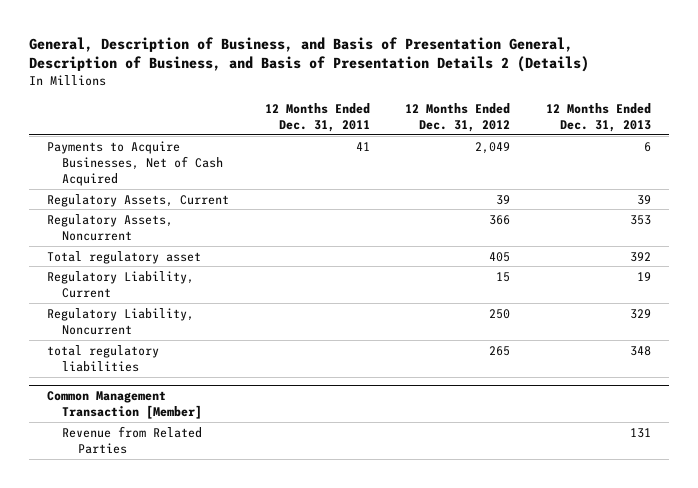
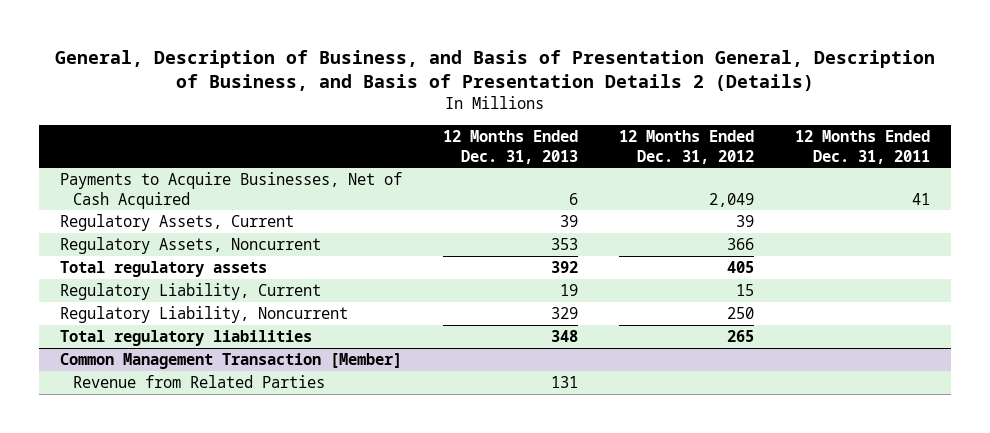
[46,250,201,264] Total regulatory asset -> [59,261,267,278] Total regulatory assets
[46,344,159,372] total regulatory liabilities -> [59,330,312,347] Total regulatory liabilities

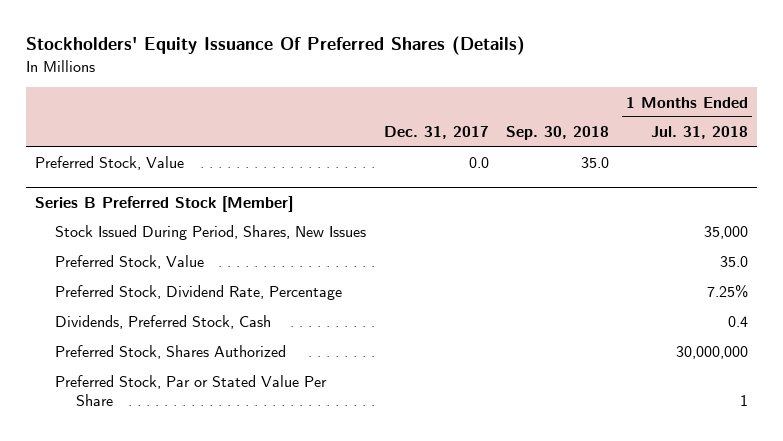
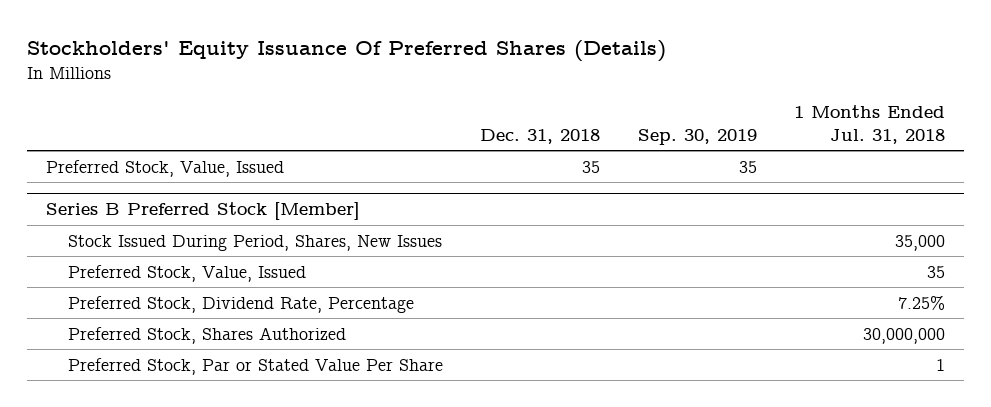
[383,126,489,140] Dec. 31, 2017 -> none
[505,126,609,141] Sep. 30, 2018 -> none
none -> [480,128,601,144] Dec. 31, 2018
none -> [637,128,757,145] Sep. 30, 2019
[34,156,184,171] Preferred Stock, Value -> [45,159,284,177] Preferred Stock, Value, Issued
[55,255,205,270] Preferred Stock, Value -> [67,264,306,282] Preferred Stock, Value, Issued
[720,256,749,268] 35.0 -> [927,265,946,278] 35
[55,315,272,330] Dividends, Preferred Stock, Cash -> none

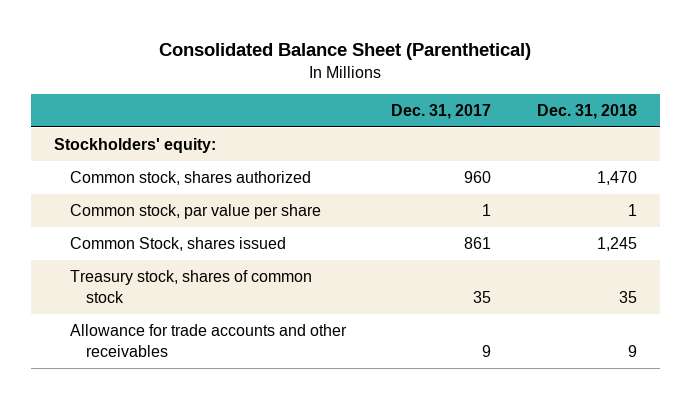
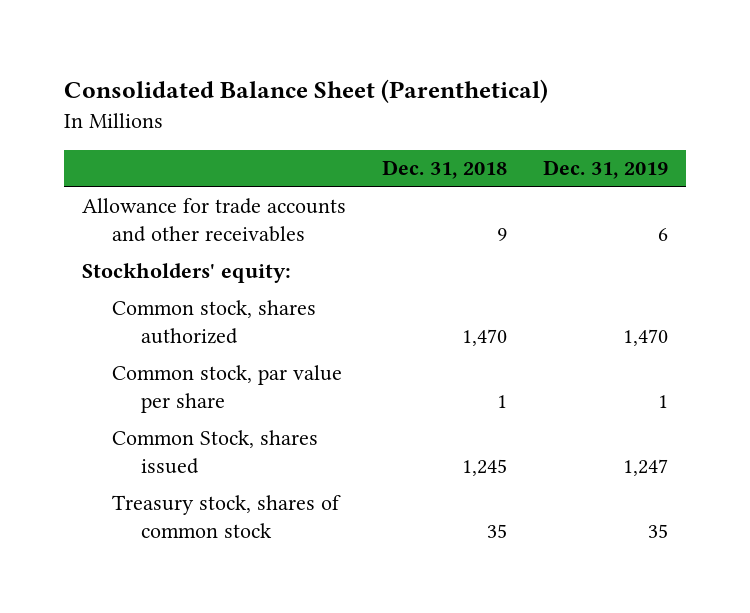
[391,104,492,120] Dec. 31, 2017 -> none
none -> [543,160,669,180] Dec. 31, 2019
[69,324,347,357] Allowance for trade accounts and other receivables -> [82,197,347,242] Allowance for trade accounts and other receivables

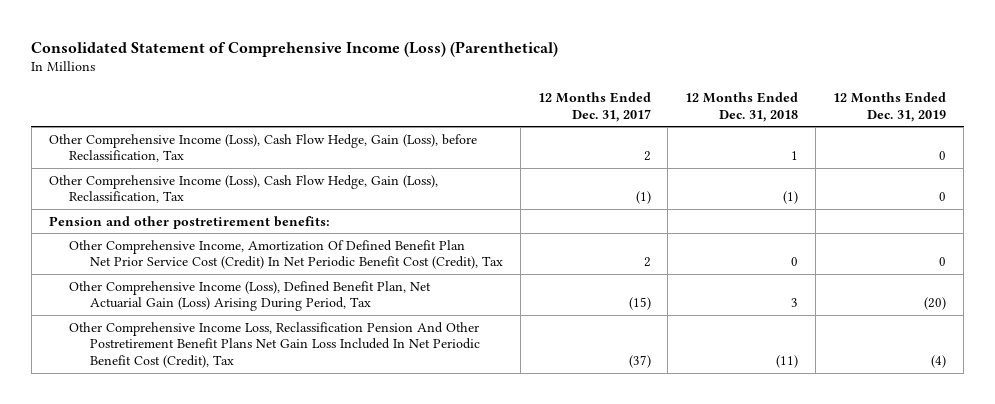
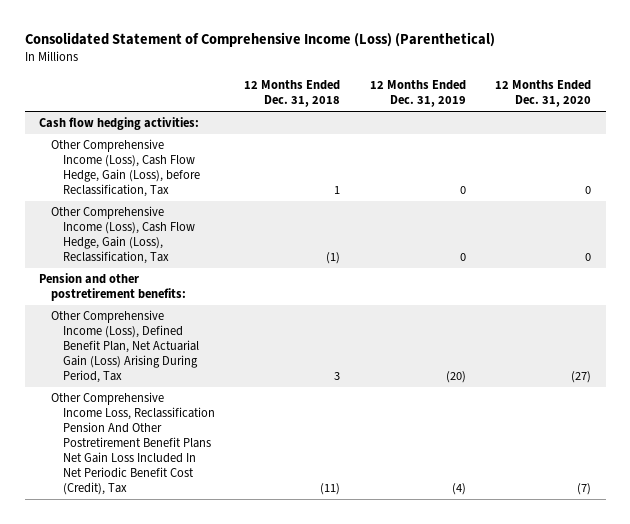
[537,91,651,122] 12 Months Ended Dec. 31, 2017 -> none
none -> [495,80,592,108] 12 Months Ended Dec. 31, 2020
none -> [39,117,200,131] Cash flow hedging activities:
[69,239,503,270] Other Comprehensive Income, Amortization Of Defined Benefit Plan Net Prior Service Cost (Credit) In Net Periodic Benefit Cost (Credit), Tax -> none

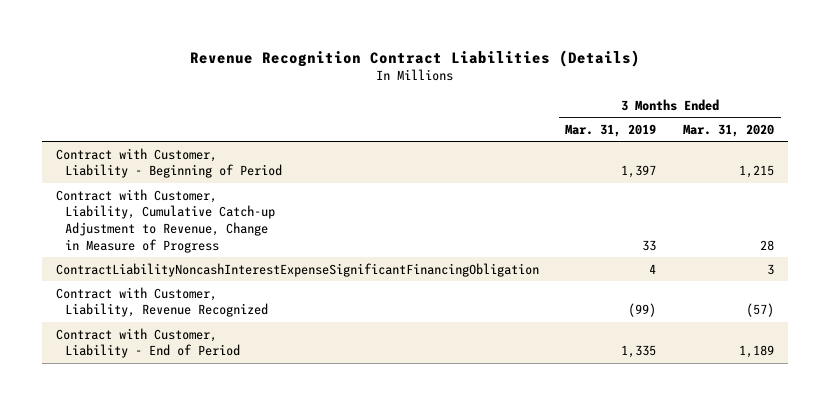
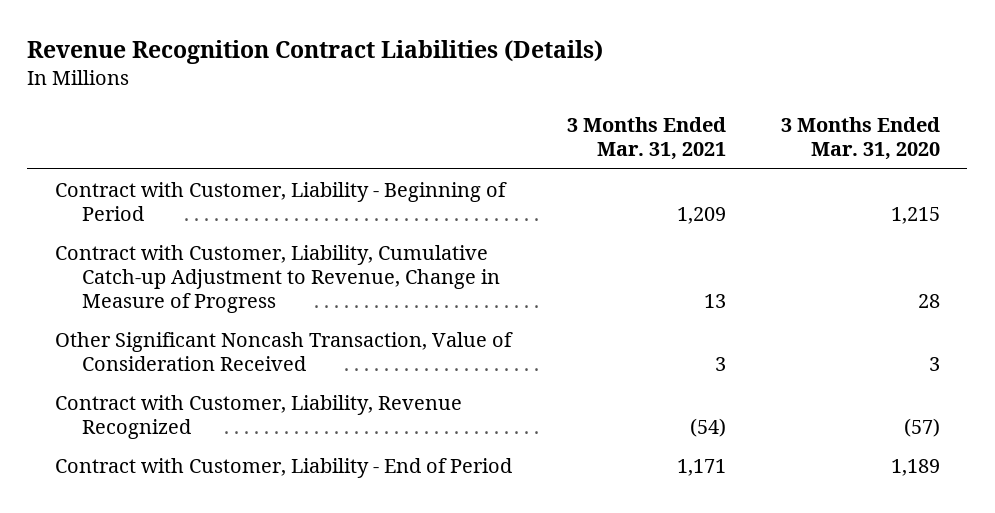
[565,123,657,137] Mar. 31, 2019 -> none
none -> [566,117,726,161] 3 Months Ended Mar. 31, 2021
[55,262,539,277] ContractLiabilityNoncashInterestExpenseSignificantFinancingObligation -> none
none -> [54,331,513,371] Other Significant Noncash Transaction, Value of Consideration Received

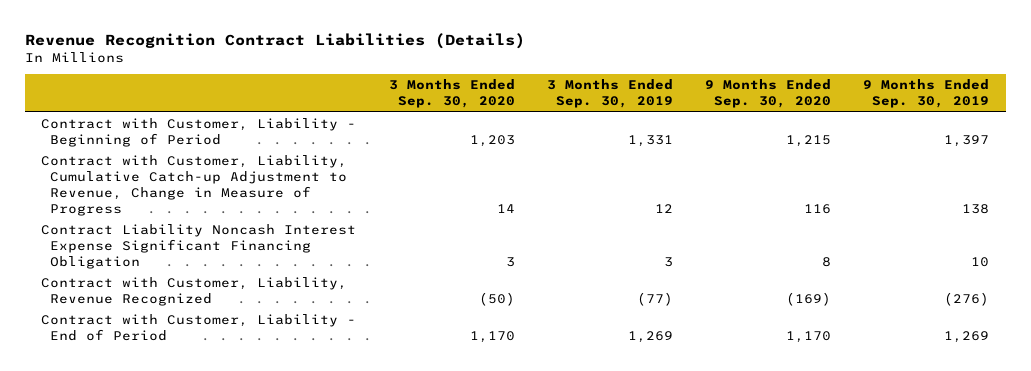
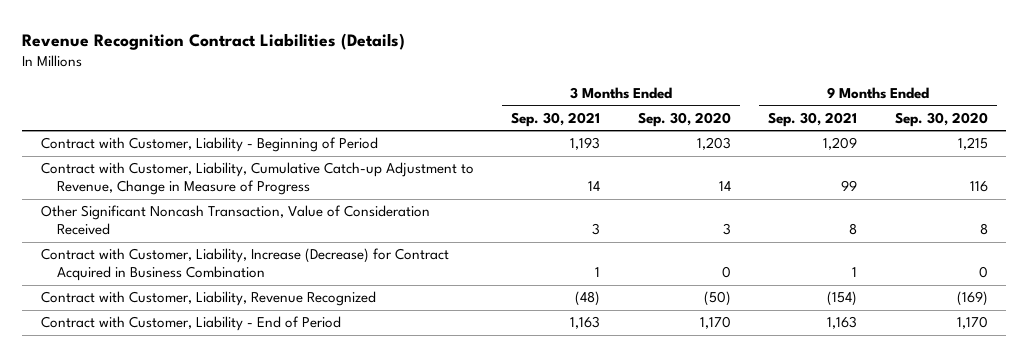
[546,79,673,109] 3 Months Ended Sep. 30, 2019 -> none
[863,79,990,109] 9 Months Ended Sep. 30, 2019 -> none
none -> [511,111,601,127] Sep. 30, 2021
none -> [768,111,858,127] Sep. 30, 2021
[41,224,357,269] Contract Liability Noncash Interest Expense Significant Financing Obligation -> none
none -> [41,205,431,236] Other Significant Noncash Transaction, Value of Consideration Received
none -> [41,248,450,282] Contract with Customer, Liability, Increase (Decrease) for Contract Acquired in Business Combination

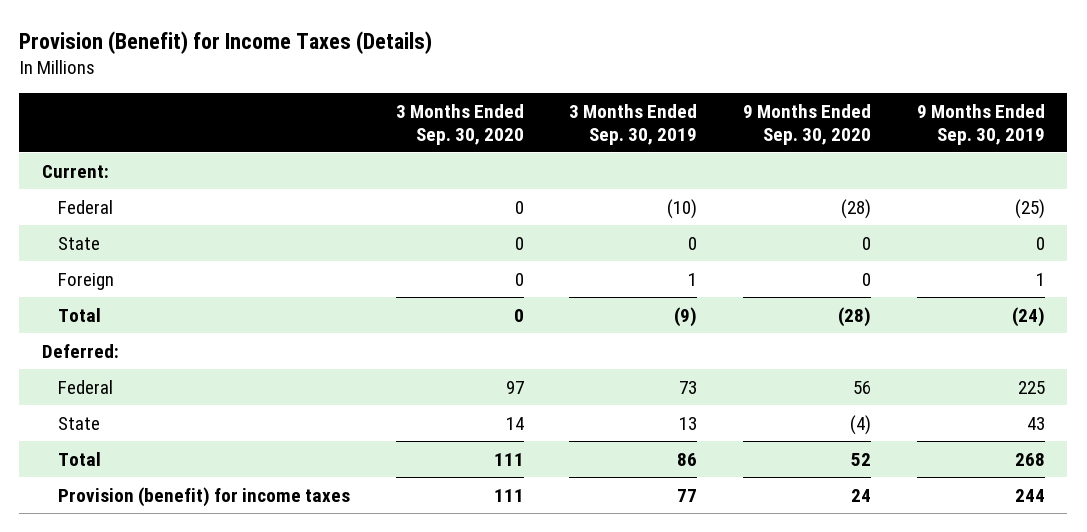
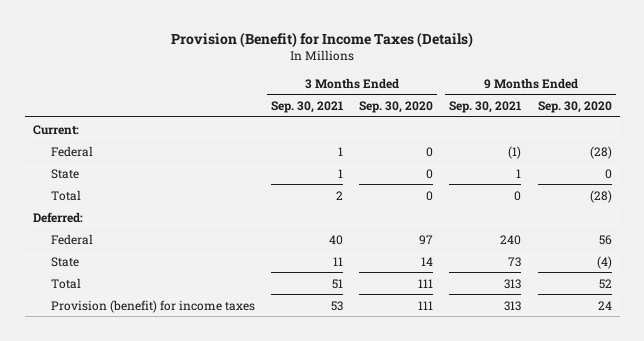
[569,103,698,145] 3 Months Ended Sep. 30, 2019 -> none
[916,103,1045,145] 9 Months Ended Sep. 30, 2019 -> none
none -> [271,101,344,114] Sep. 30, 2021
none -> [449,101,522,114] Sep. 30, 2021
[57,272,114,290] Foreign -> none

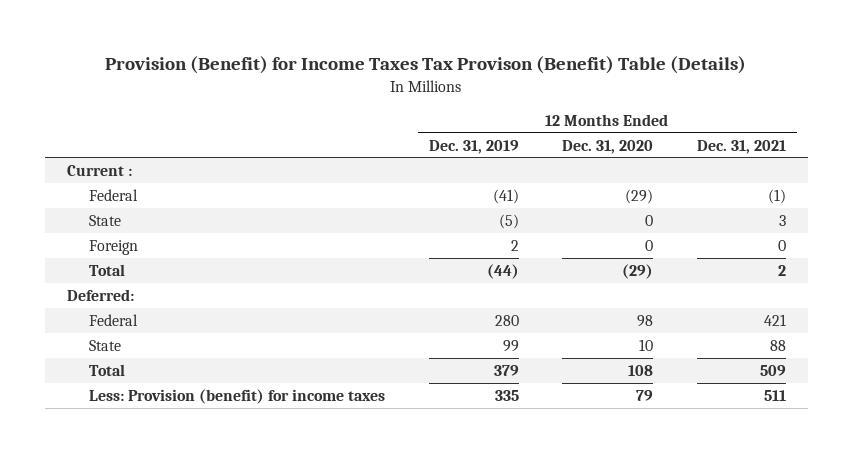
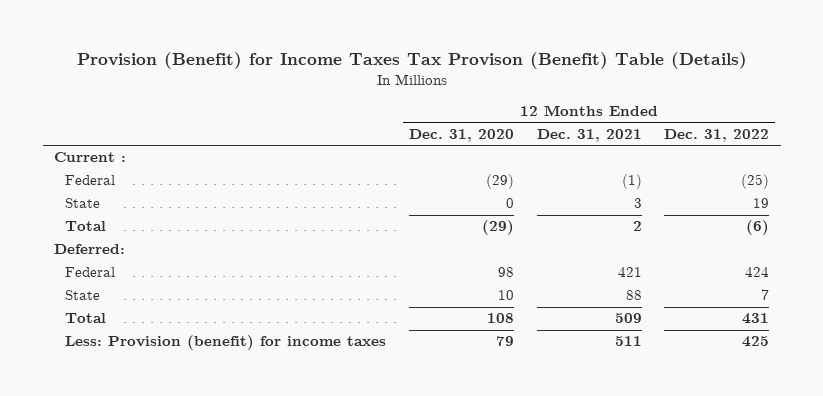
[428,139,519,154] Dec. 31, 2019 -> none
none -> [664,128,770,142] Dec. 31, 2022
[89,239,139,255] Foreign -> none

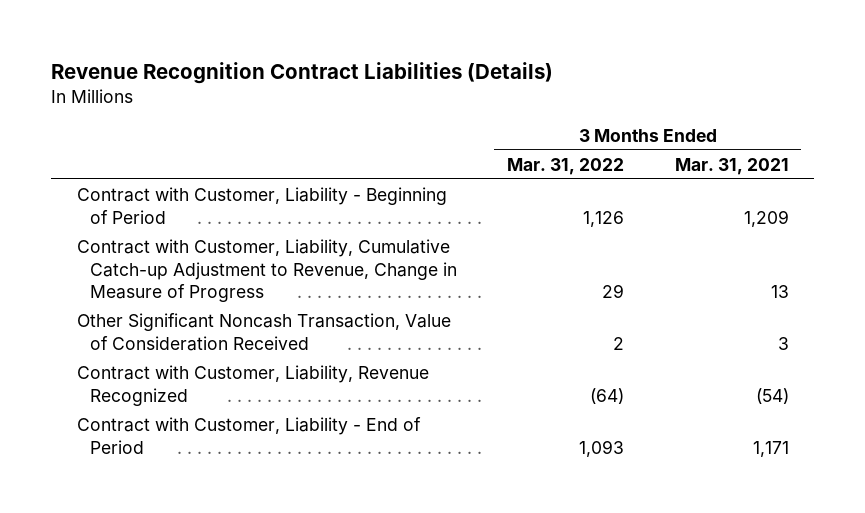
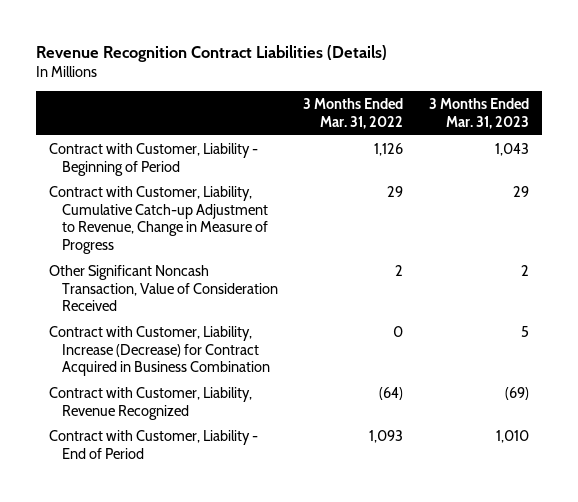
[674,157,789,175] Mar. 31, 2021 -> none
none -> [429,98,530,129] 3 Months Ended Mar. 31, 2023
none -> [48,325,270,377] Contract with Customer, Liability, Increase (Decrease) for Contract Acquired in Business Combination

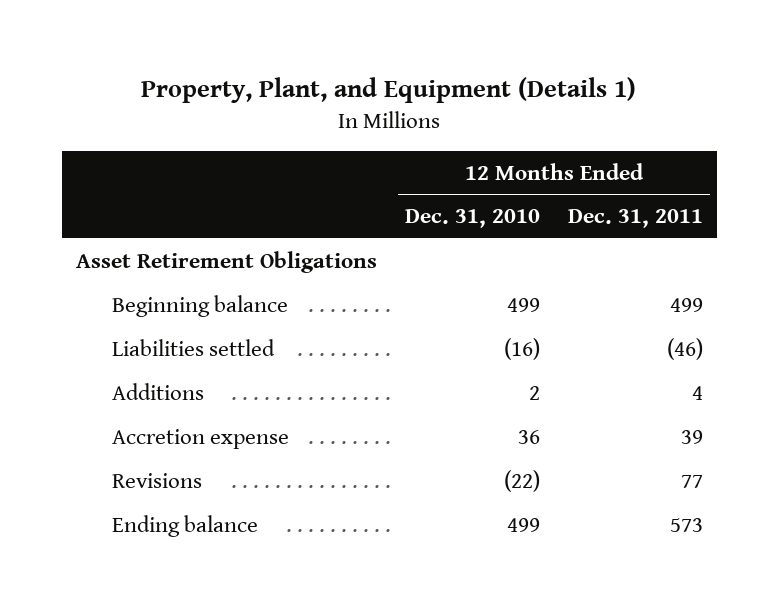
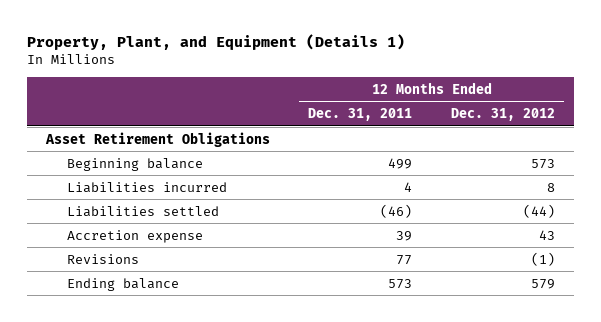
[404,209,540,229] Dec. 31, 2010 -> none
none -> [450,107,555,121] Dec. 31, 2012
none -> [66,181,227,193] Liabilities incurred
[111,382,204,400] Additions -> none

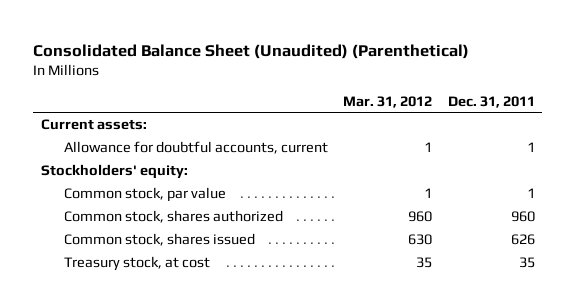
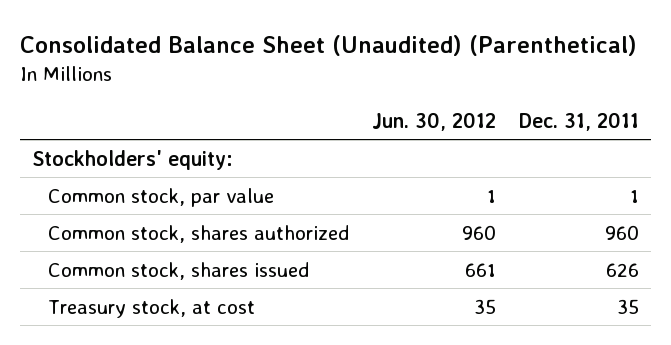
[343,95,433,108] Mar. 31, 2012 -> none
none -> [372,111,497,131] Jun. 30, 2012
[41,119,148,131] Current assets: -> none
[63,141,328,155] Allowance for doubtful accounts, current -> none

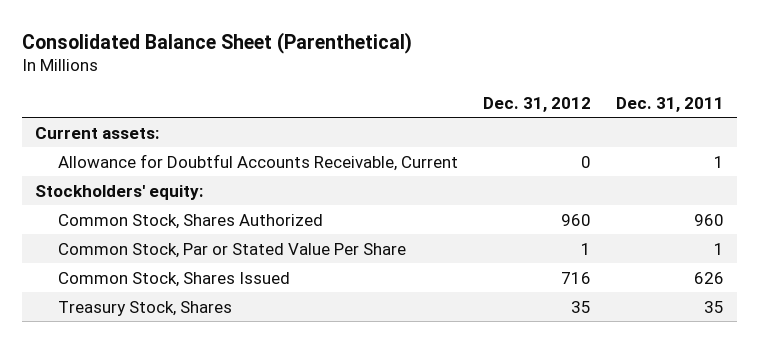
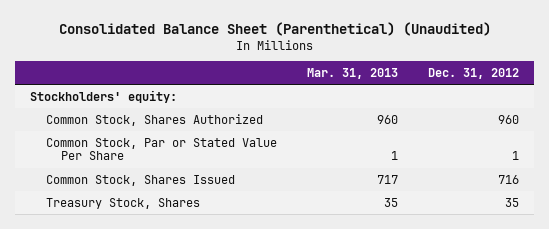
[22,31,413,54] Consolidated Balance Sheet (Parenthetical) -> [58,21,491,36] Consolidated Balance Sheet (Parenthetical) (Unaudited)
[616,96,725,112] Dec. 31, 2011 -> none
none -> [306,68,398,80] Mar. 31, 2013
[34,126,159,139] Current assets: -> none
[57,153,458,171] Allowance for Doubtful Accounts Receivable, Current -> none

